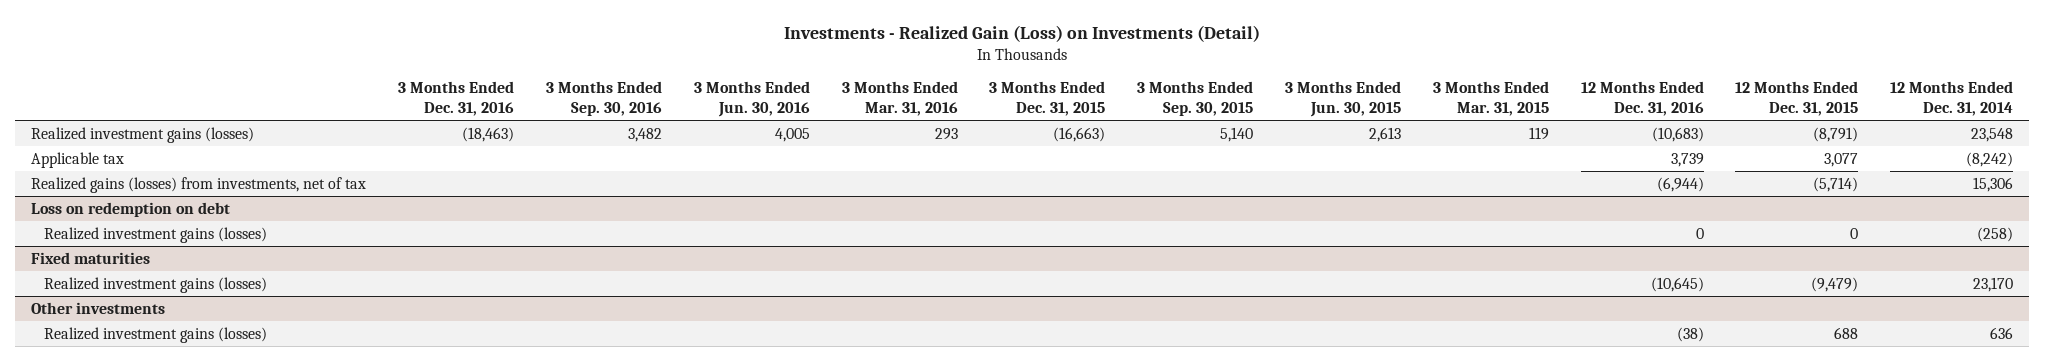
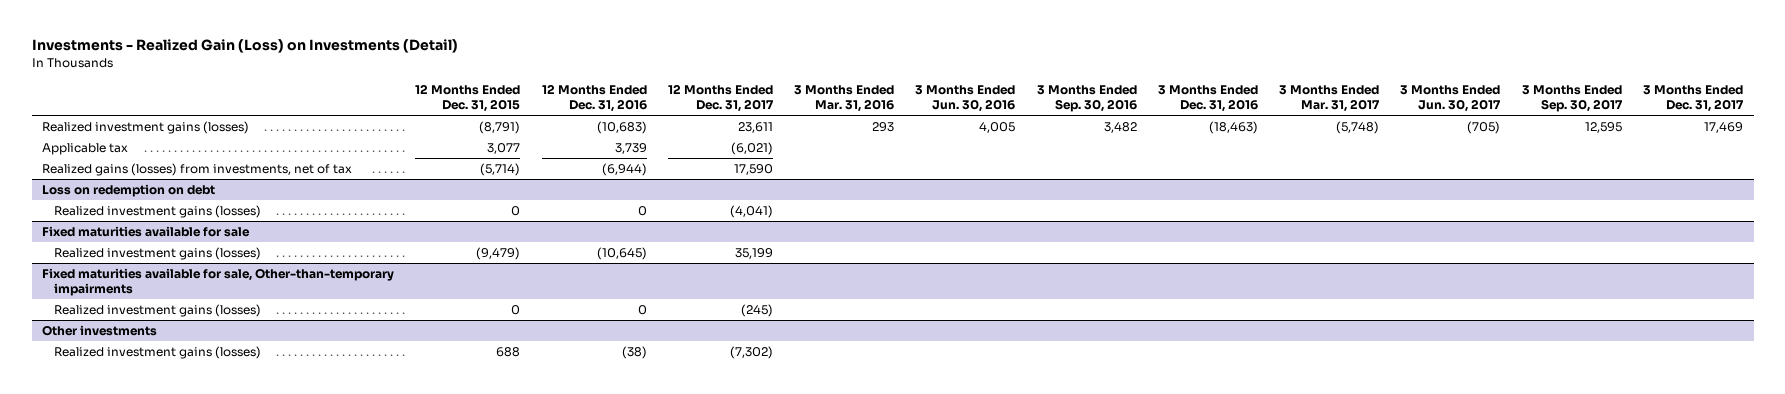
[989,81,1106,116] 3 Months Ended Dec. 31, 2015 -> none
[1137,81,1254,116] 3 Months Ended Sep. 30, 2015 -> none
[1284,81,1401,117] 3 Months Ended Jun. 30, 2015 -> none
[1432,81,1549,116] 3 Months Ended Mar. 31, 2015 -> none
[1890,81,2014,116] 12 Months Ended Dec. 31, 2014 -> none
none -> [667,84,774,112] 12 Months Ended Dec. 31, 2017
none -> [1279,85,1381,112] 3 Months Ended Mar. 31, 2017
none -> [1400,85,1502,112] 3 Months Ended Jun. 30, 2017
none -> [1521,85,1623,112] 3 Months Ended Sep. 30, 2017
none -> [1642,85,1744,112] 3 Months Ended Dec. 31, 2017
[31,251,151,264] Fixed maturities -> [42,226,251,238] Fixed maturities available for sale
none -> [42,268,395,296] Fixed maturities available for sale, Other-than-temporary impairments
none -> [53,304,261,318] Realized investment gains (losses)

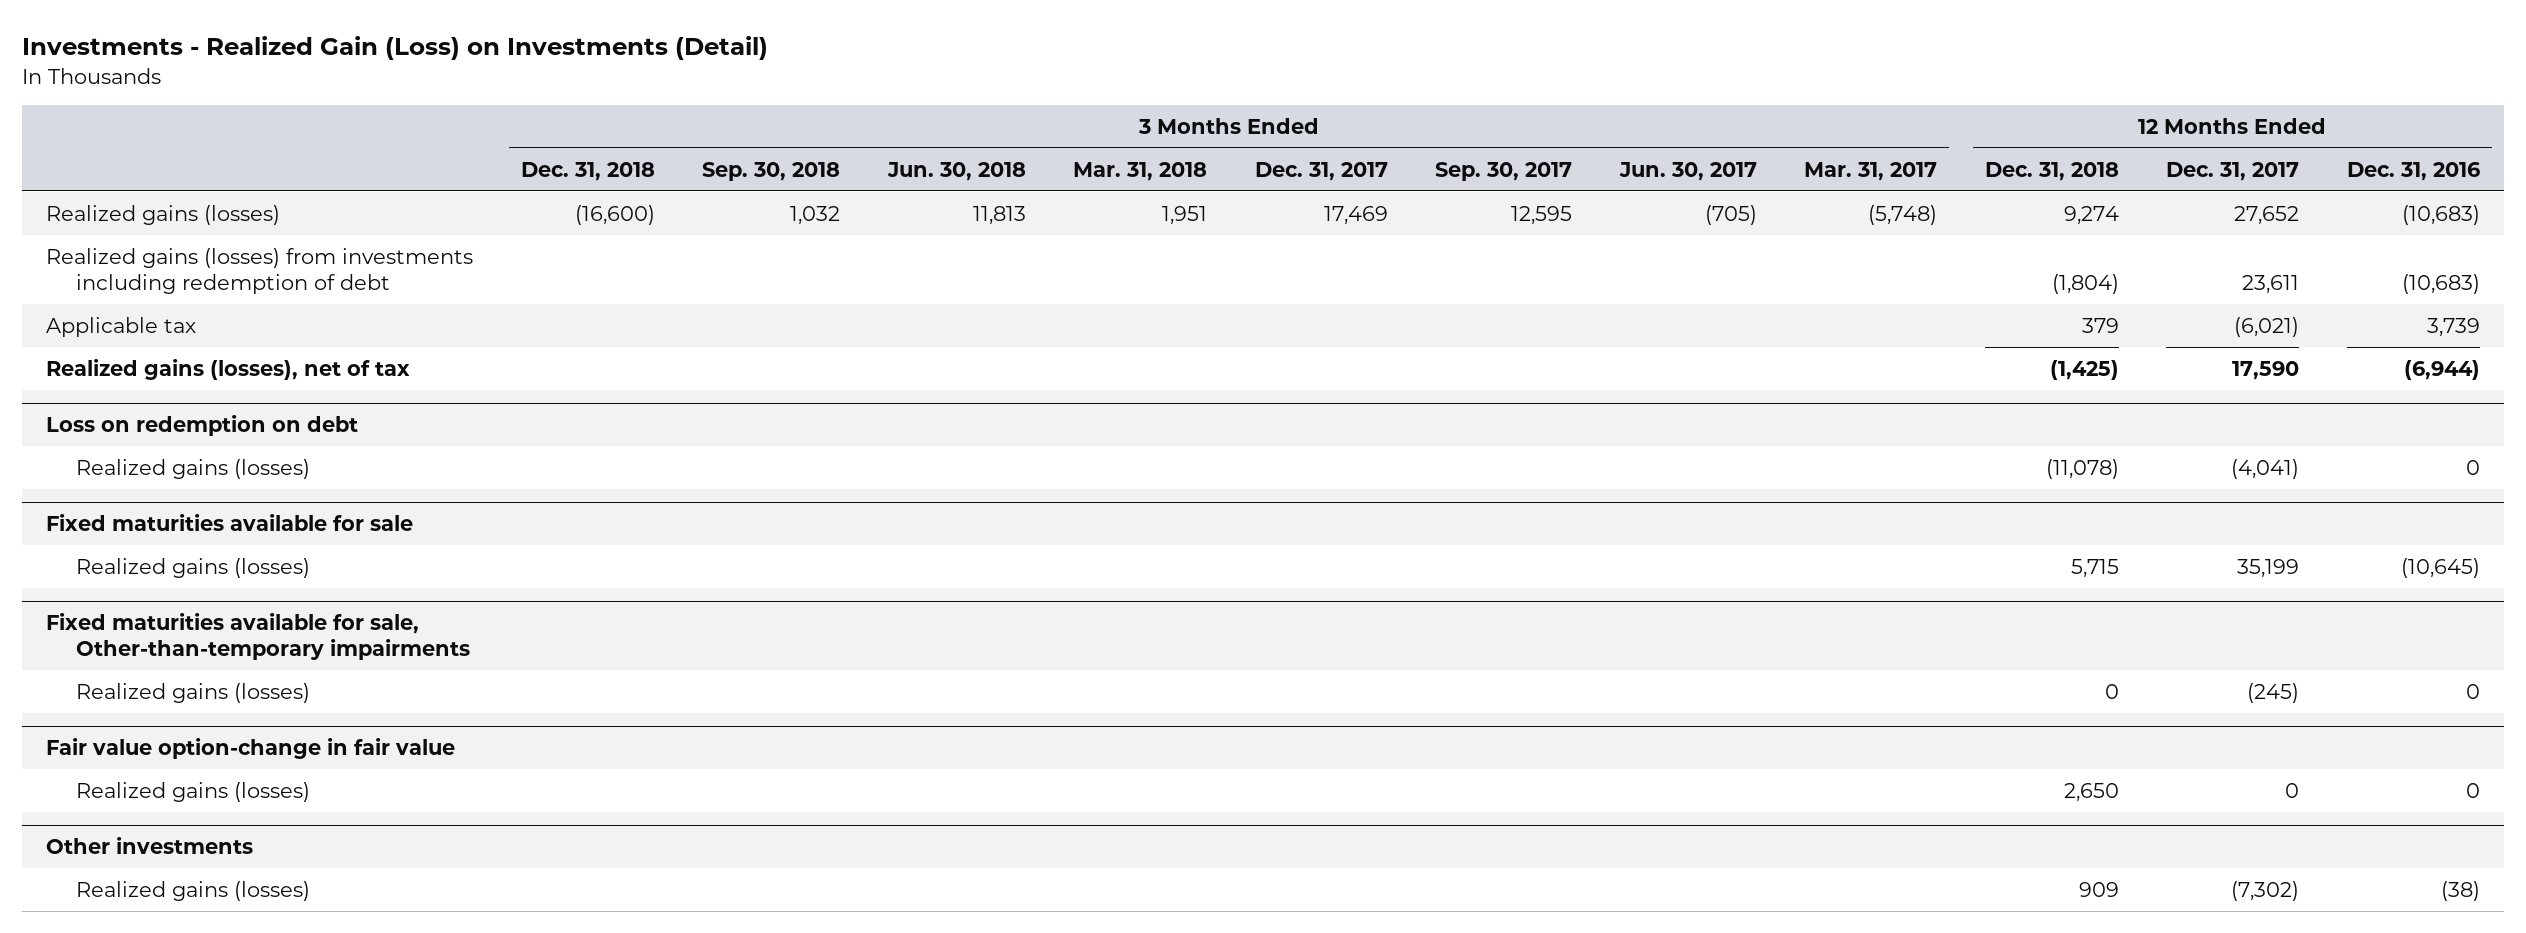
[415,84,521,112] 12 Months Ended Dec. 31, 2015 -> none
[794,85,895,112] 3 Months Ended Mar. 31, 2016 -> none
[915,85,1016,112] 3 Months Ended Jun. 30, 2016 -> none
[1036,85,1137,112] 3 Months Ended Sep. 30, 2016 -> none
[1157,85,1258,112] 3 Months Ended Dec. 31, 2016 -> none
none -> [520,161,655,181] Dec. 31, 2018
none -> [702,161,841,181] Sep. 30, 2018
none -> [886,161,1026,181] Jun. 30, 2018
none -> [1073,161,1208,181] Mar. 31, 2018
none -> [1984,161,2119,181] Dec. 31, 2018
[42,121,250,135] Realized investment gains (losses) -> [46,204,281,225] Realized gains (losses)
[737,122,773,134] 23,611 -> [2234,205,2300,225] 27,652
none -> [46,247,474,295] Realized gains (losses) from investments including redemption of debt
[42,163,353,177] Realized gains (losses) from investments, net of tax -> [46,358,411,380] Realized gains (losses), net of tax
[53,205,261,219] Realized investment gains (losses) -> [76,458,311,479] Realized gains (losses)
[53,247,261,261] Realized investment gains (losses) -> [76,557,311,578] Realized gains (losses)
[53,304,261,318] Realized investment gains (losses) -> [76,682,311,703] Realized gains (losses)
none -> [46,737,456,759] Fair value option-change in fair value
none -> [76,781,311,802] Realized gains (losses)
[53,346,261,360] Realized investment gains (losses) -> [76,880,311,901] Realized gains (losses)

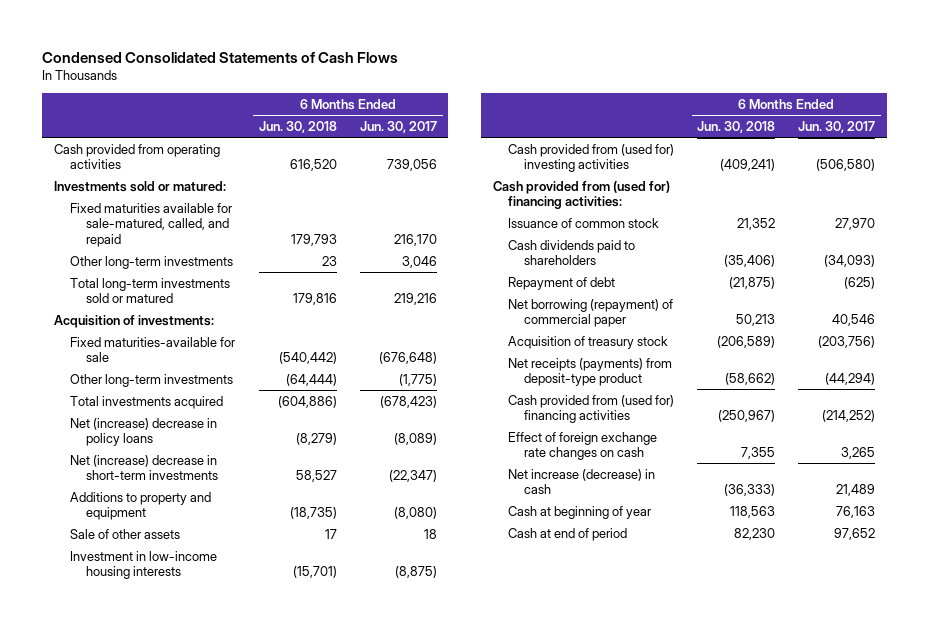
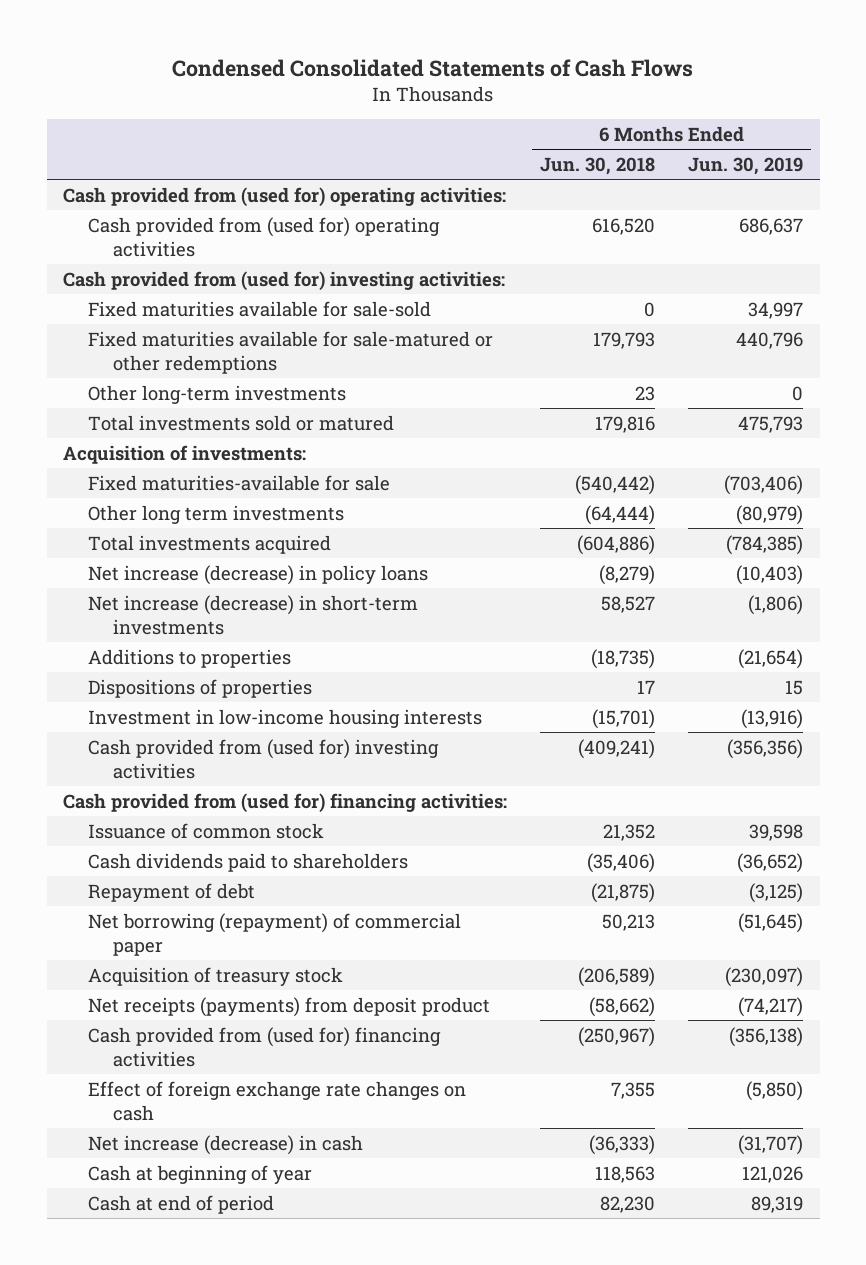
[359,120,437,133] Jun. 30, 2017 -> none
none -> [688,156,804,175] Jun. 30, 2019
[53,180,226,192] Investments sold or matured: -> none
none -> [63,186,507,207] Cash provided from (used for) operating activities:
[53,143,220,170] Cash provided from operating activities -> [88,216,441,257] Cash provided from (used for) operating activities
none -> [63,270,506,291] Cash provided from (used for) investing activities:
none -> [88,300,432,317] Fixed maturities available for sale-sold
[69,202,232,247] Fixed maturities available for sale-matured, called, and repaid -> [88,330,494,374] Fixed maturities available for sale-matured or other redemptions
[69,277,230,304] Total long-term investments sold or matured -> [88,414,395,431] Total investments sold or matured
[69,373,233,387] Other long-term investments -> [88,504,345,524] Other long term investments
[69,417,217,447] Net (increase) decrease in policy loans -> [88,564,429,585] Net increase (decrease) in policy loans
[69,454,218,481] Net (increase) decrease in short-term investments -> [88,594,419,635] Net increase (decrease) in short-term investments
[69,491,211,521] Additions to property and equipment -> [88,648,292,668] Additions to properties
[69,528,180,539] Sale of other assets -> [88,678,313,698] Dispositions of properties
[508,357,673,387] Net receipts (payments) from deposit-type product -> [88,996,491,1017] Net receipts (payments) from deposit product

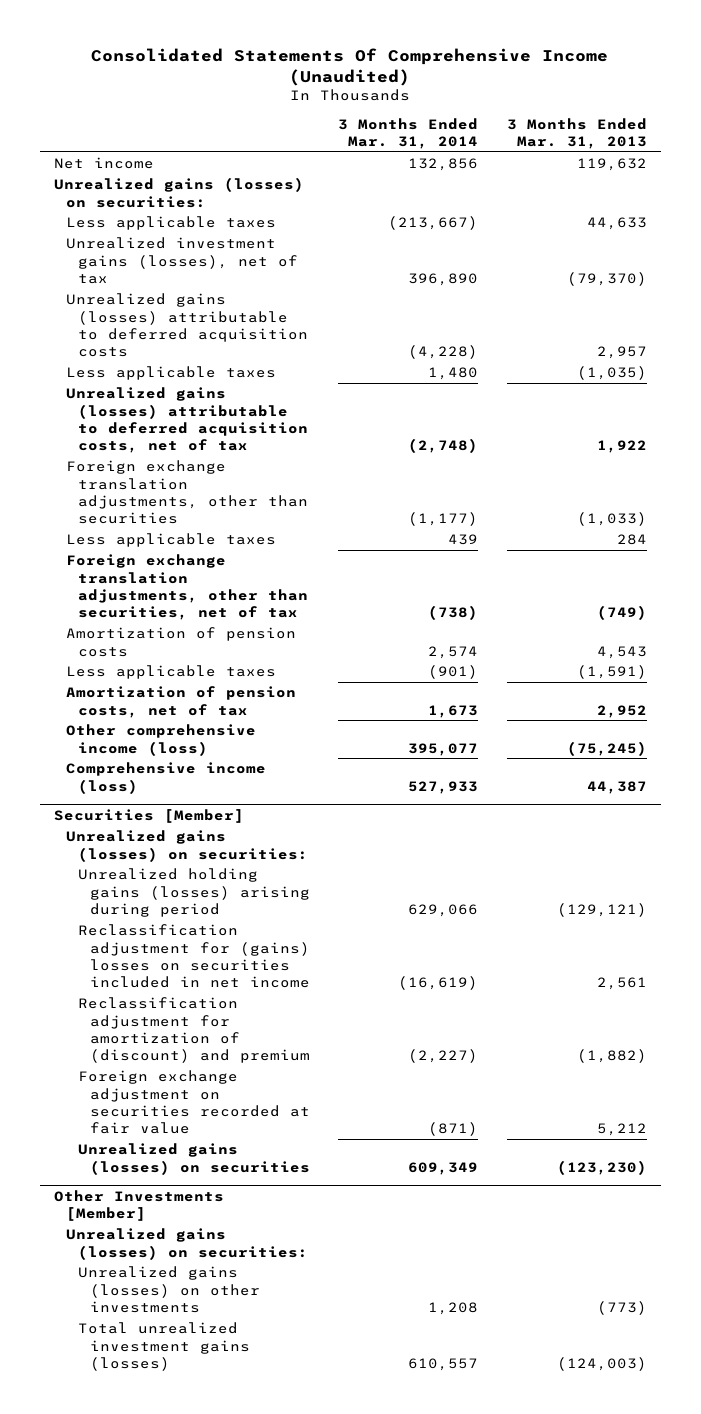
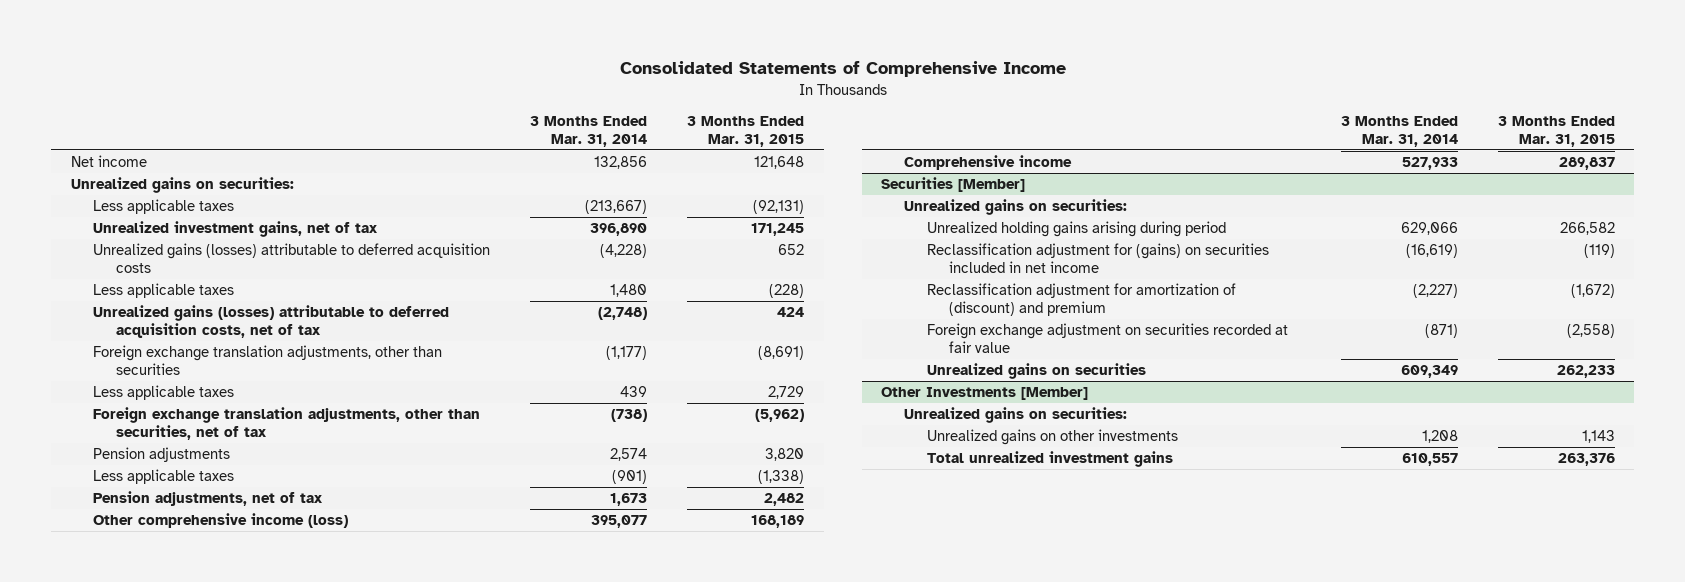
[91,47,609,86] Consolidated Statements Of Comprehensive Income (Unaudited) -> [619,61,1066,78] Consolidated Statements of Comprehensive Income
[506,117,647,150] 3 Months Ended Mar. 31, 2013 -> none
none -> [686,115,804,147] 3 Months Ended Mar. 31, 2015
[54,177,305,208] Unrealized gains (losses) on securities: -> [70,177,294,194] Unrealized gains on securities:
[66,237,299,284] Unrealized investment gains (losses), net of tax -> [93,221,378,238] Unrealized investment gains, net of tax
[66,627,297,657] Amortization of pension costs -> [93,447,231,463] Pension adjustments
[66,686,297,718] Amortization of pension costs, net of tax -> [93,491,323,507] Pension adjustments, net of tax
[66,762,267,794] Comprehensive income (loss) -> [904,155,1073,171] Comprehensive income
[66,830,309,862] Unrealized gains (losses) on securities: -> [904,199,1128,216] Unrealized gains on securities:
[78,868,310,917] Unrealized holding gains (losses) arising during period -> [926,221,1226,238] Unrealized holding gains arising during period
[78,924,310,989] Reclassification adjustment for (gains) losses on securities included in net income -> [926,243,1269,274] Reclassification adjustment for (gains) on securities included in net income
[78,1143,310,1175] Unrealized gains (losses) on securities -> [926,363,1146,380] Unrealized gains on securities
[66,1228,309,1260] Unrealized gains (losses) on securities: -> [904,407,1128,424] Unrealized gains on securities:
[78,1266,260,1313] Unrealized gains (losses) on other investments -> [926,429,1178,446] Unrealized gains on other investments
[78,1322,250,1371] Total unrealized investment gains (losses) -> [926,451,1173,468] Total unrealized investment gains

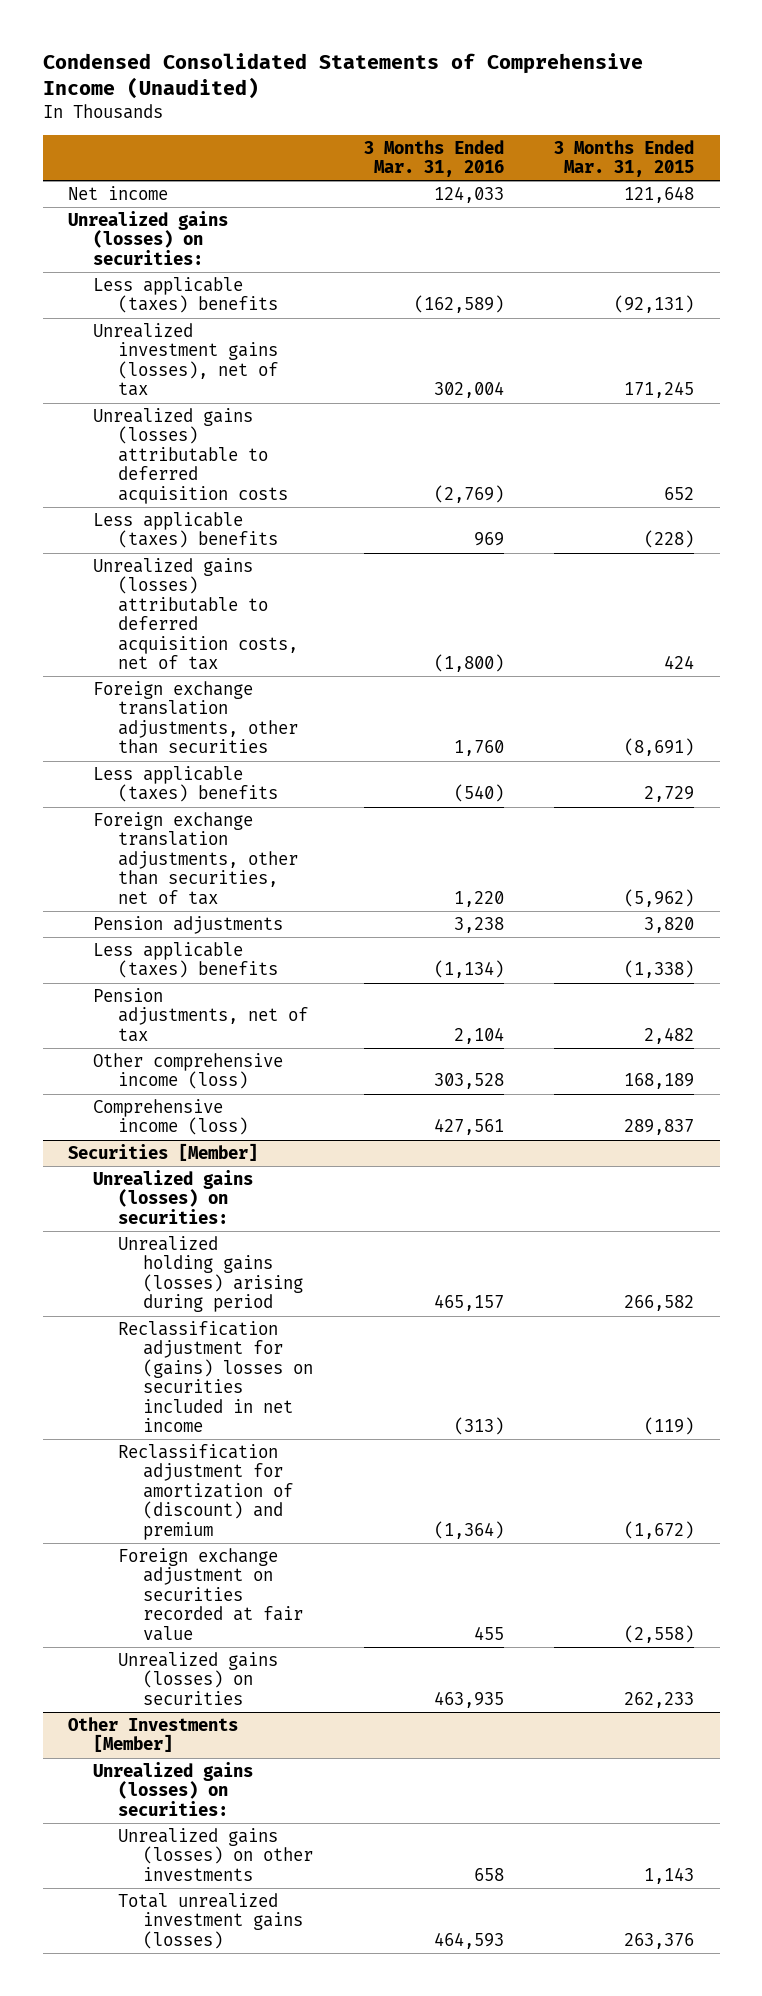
[619,61,1066,78] Consolidated Statements of Comprehensive Income -> [42,52,643,99] Condensed Consolidated Statements of Comprehensive Income (Unaudited)
[530,115,648,147] 3 Months Ended Mar. 31, 2014 -> none
none -> [363,139,504,178] 3 Months Ended Mar. 31, 2016
[70,177,294,194] Unrealized gains on securities: -> [67,211,228,265] Unrealized gains (losses) on securities:
[93,199,235,215] Less applicable taxes -> [93,277,279,314] Less applicable (taxes) benefits
[93,221,378,238] Unrealized investment gains, net of tax -> [93,323,279,397] Unrealized investment gains (losses), net of tax
[93,283,235,299] Less applicable taxes -> [93,512,279,549] Less applicable (taxes) benefits
[93,385,235,401] Less applicable taxes -> [93,766,279,803] Less applicable (taxes) benefits
[93,469,235,485] Less applicable taxes -> [93,942,279,979] Less applicable (taxes) benefits
[904,155,1073,171] Comprehensive income -> [93,1099,249,1136] Comprehensive income (loss)
[904,199,1128,216] Unrealized gains on securities: -> [93,1170,254,1224] Unrealized gains (losses) on securities:
[926,221,1226,238] Unrealized holding gains arising during period -> [118,1236,304,1313] Unrealized holding gains (losses) arising during period
[926,243,1269,274] Reclassification adjustment for (gains) on securities included in net income -> [118,1321,314,1433] Reclassification adjustment for (gains) losses on securities included in net income
[926,363,1146,380] Unrealized gains on securities -> [118,1652,279,1705] Unrealized gains (losses) on securities
[904,407,1128,424] Unrealized gains on securities: -> [93,1762,254,1816] Unrealized gains (losses) on securities:
[926,429,1178,446] Unrealized gains on other investments -> [118,1828,314,1881] Unrealized gains (losses) on other investments
[926,451,1173,468] Total unrealized investment gains -> [118,1893,304,1949] Total unrealized investment gains (losses)

